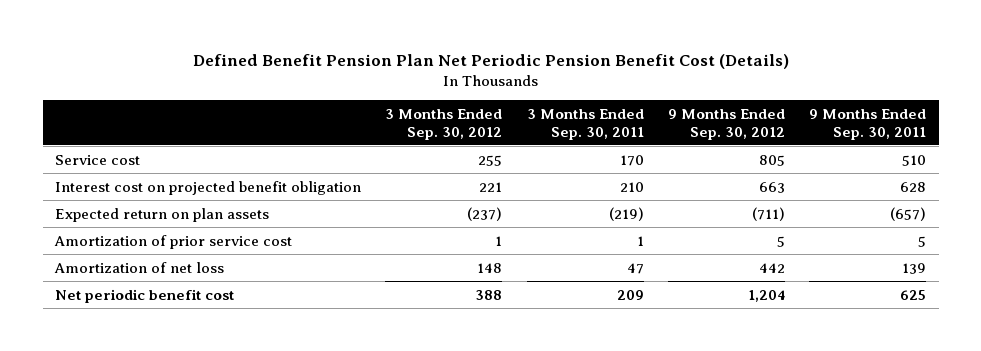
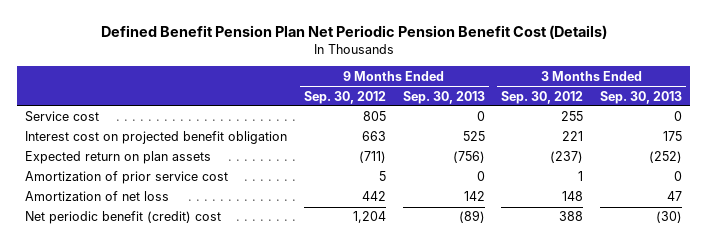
[526,108,644,140] 3 Months Ended Sep. 30, 2011 -> none
[809,108,927,140] 9 Months Ended Sep. 30, 2011 -> none
none -> [402,90,485,104] Sep. 30, 2013
none -> [600,90,683,104] Sep. 30, 2013
[54,288,234,303] Net periodic benefit cost -> [25,211,222,225] Net periodic benefit (credit) cost

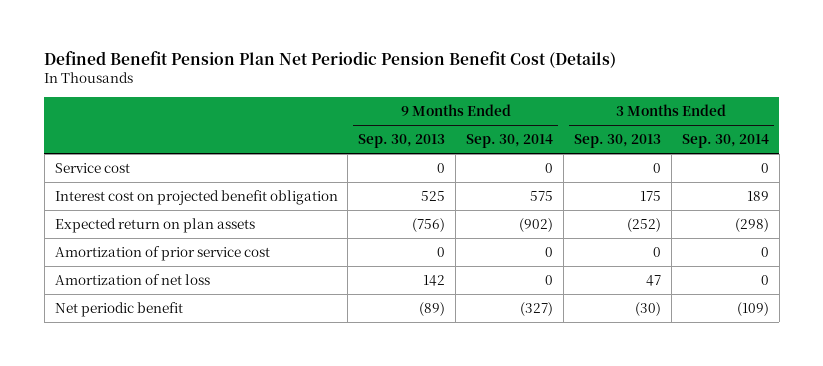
[303,90,386,104] Sep. 30, 2012 -> none
[501,90,584,104] Sep. 30, 2012 -> none
none -> [466,134,554,149] Sep. 30, 2014
none -> [681,134,769,149] Sep. 30, 2014
[25,211,222,225] Net periodic benefit (credit) cost -> [54,301,183,317] Net periodic benefit

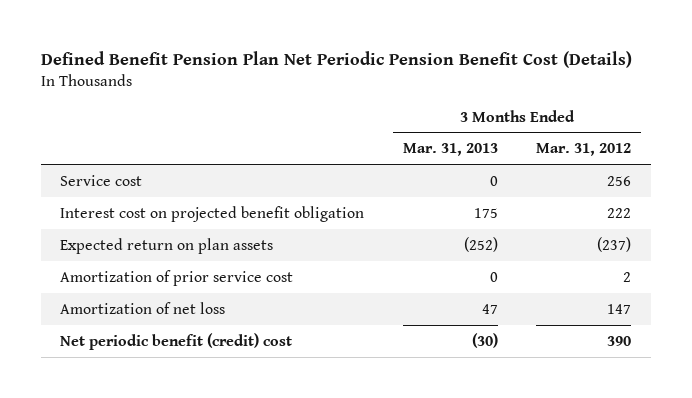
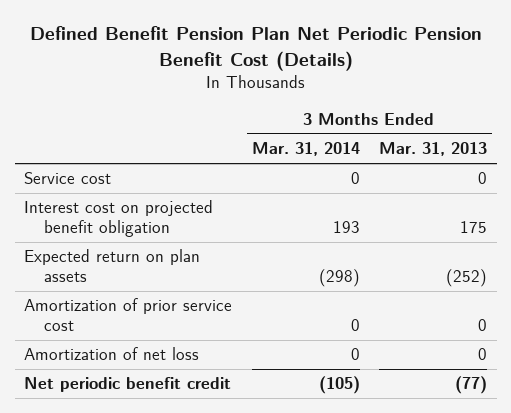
[536,143,632,157] Mar. 31, 2012 -> none
none -> [251,142,360,157] Mar. 31, 2014
[481,303,498,314] 47 -> [478,348,488,361] 0
[60,332,293,350] Net periodic benefit (credit) cost -> [24,377,232,393] Net periodic benefit credit
[471,332,498,348] (30) -> [455,376,488,395] (77)

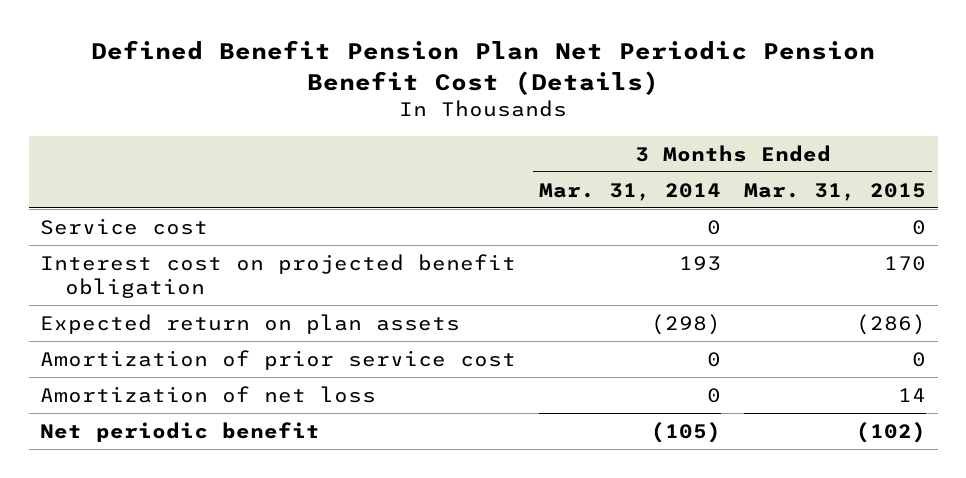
[379,142,488,157] Mar. 31, 2013 -> none
none -> [744,182,927,201] Mar. 31, 2015
[24,377,232,393] Net periodic benefit credit -> [40,421,321,442] Net periodic benefit

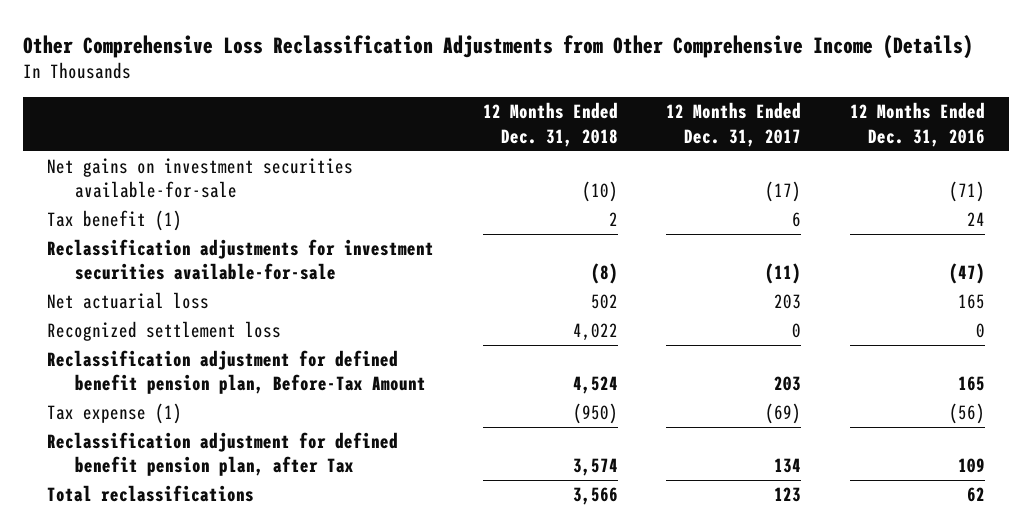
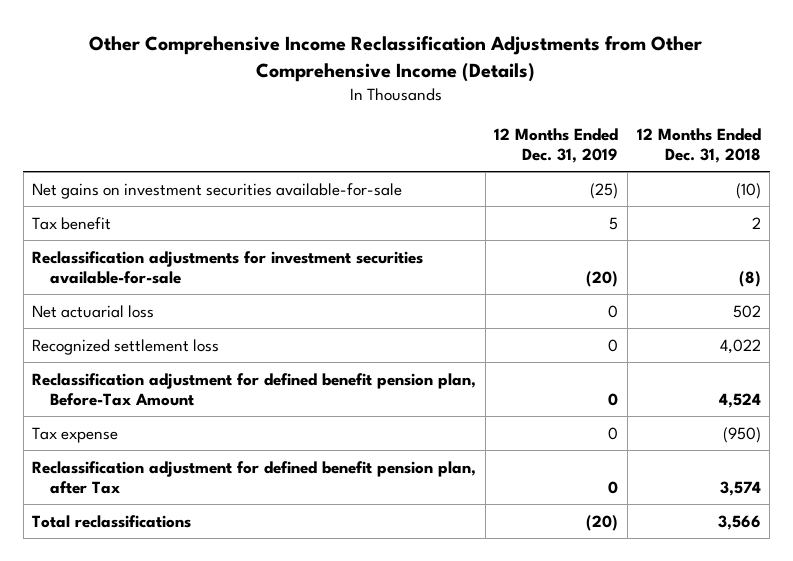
[23,34,974,59] Other Comprehensive Loss Reclassification Adjustments from Other Comprehensive Income (Details) -> [89,36,703,82] Other Comprehensive Income Reclassification Adjustments from Other Comprehensive Income (Details)
[666,102,802,147] 12 Months Ended Dec. 31, 2017 -> none
[849,102,985,147] 12 Months Ended Dec. 31, 2016 -> none
none -> [494,127,619,163] 12 Months Ended Dec. 31, 2019
[47,210,183,232] Tax benefit (1) -> [32,216,112,230] Tax benefit
[47,403,183,425] Tax expense (1) -> [32,426,119,443] Tax expense

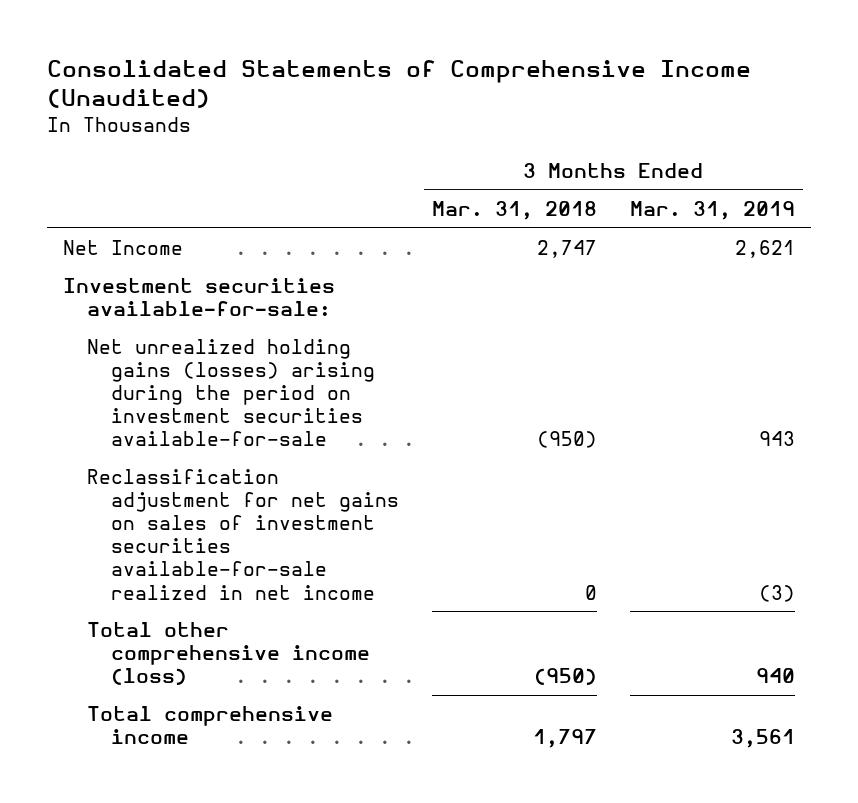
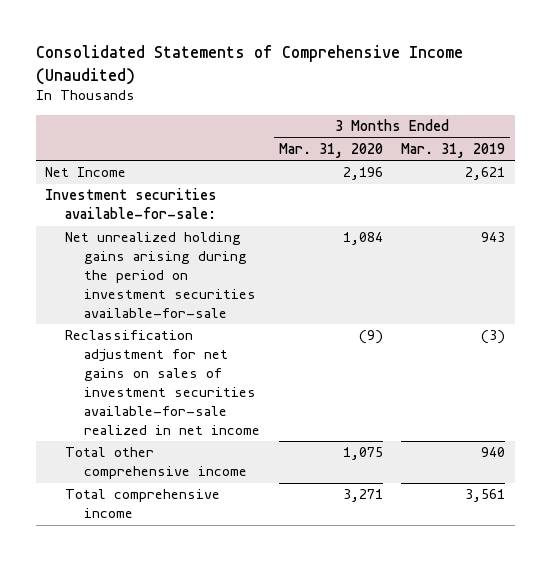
[431,200,597,220] Mar. 31, 2018 -> none
none -> [278,143,383,159] Mar. 31, 2020
[87,339,375,447] Net unrealized holding gains (losses) arising during the period on investment securities available-for-sale -> [64,232,256,318] Net unrealized holding gains arising during the period on investment securities available-for-sale
[87,622,370,686] Total other comprehensive income (loss) -> [64,447,247,480] Total other comprehensive income

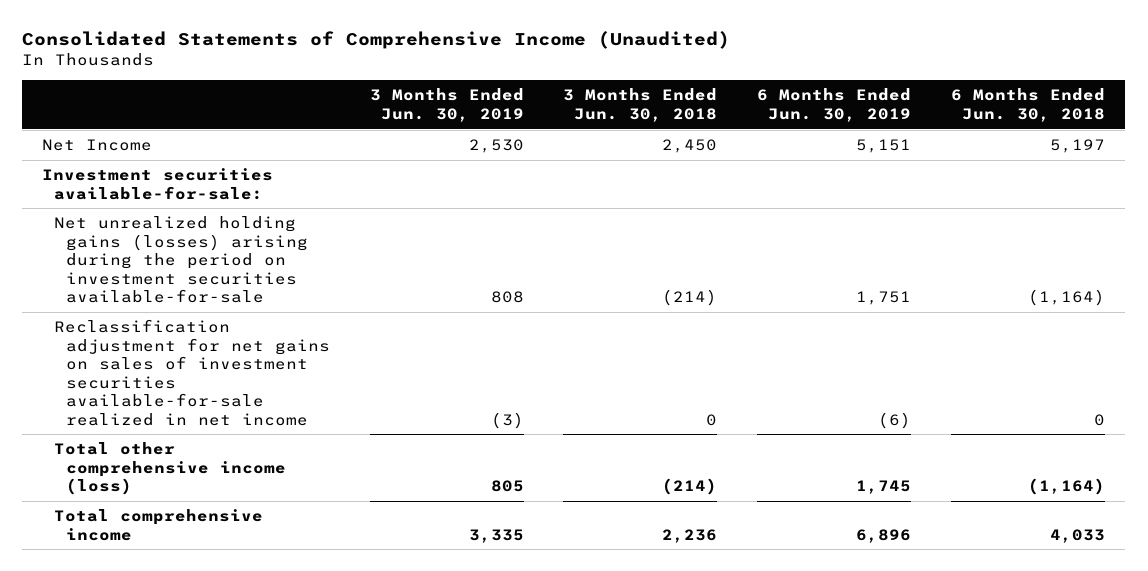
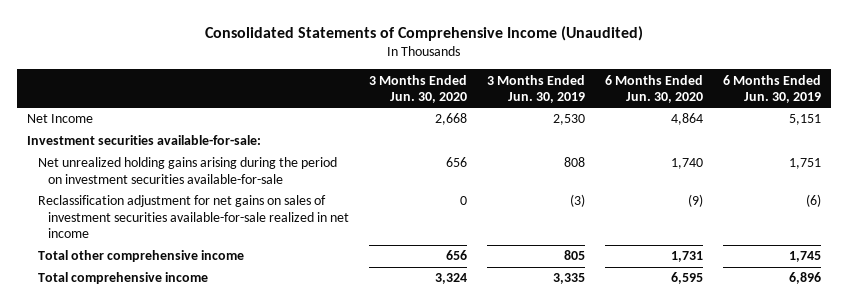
[563,88,718,122] 3 Months Ended Jun. 30, 2018 -> none
[951,88,1106,122] 6 Months Ended Jun. 30, 2018 -> none
none -> [369,74,468,103] 3 Months Ended Jun. 30, 2020
none -> [605,74,704,103] 6 Months Ended Jun. 30, 2020
[53,216,308,304] Net unrealized holding gains (losses) arising during the period on investment securities available-for-sale -> [37,157,337,184] Net unrealized holding gains arising during the period on investment securities available-for-sale
[53,442,286,496] Total other comprehensive income (loss) -> [37,250,244,263] Total other comprehensive income

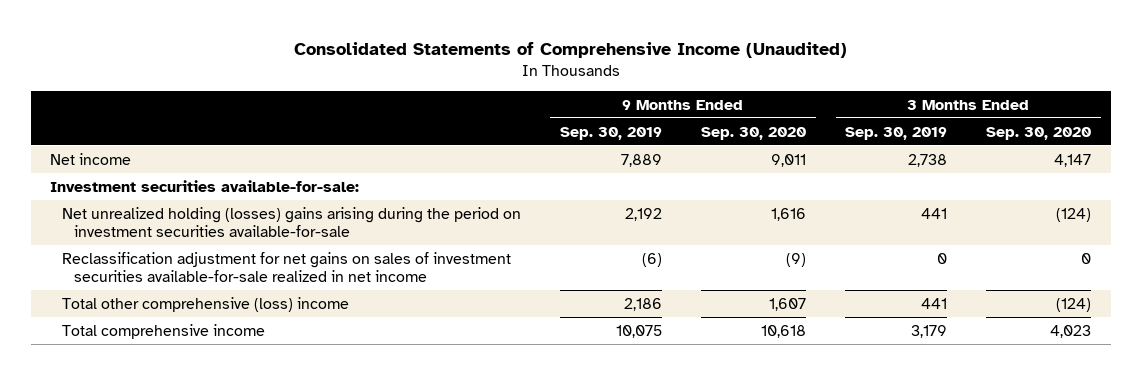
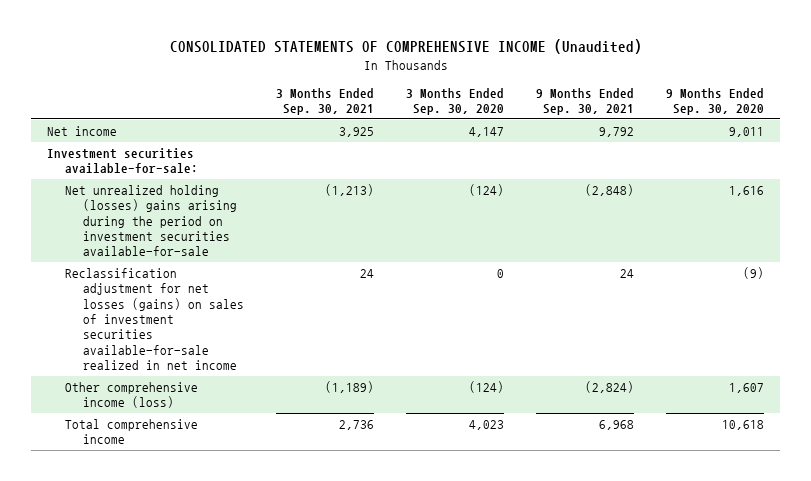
[293,41,847,58] Consolidated Statements of Comprehensive Income (Unaudited) -> [169,39,642,55] CONSOLIDATED STATEMENTS OF COMPREHENSIVE INCOME (Unaudited)
[560,126,663,140] Sep. 30, 2019 -> none
[845,126,948,140] Sep. 30, 2019 -> none
none -> [276,87,375,116] 3 Months Ended Sep. 30, 2021
none -> [536,87,635,116] 9 Months Ended Sep. 30, 2021
[62,251,512,282] Reclassification adjustment for net gains on sales of investment securities available-for-sale realized in net income -> [65,268,245,370] Reclassification adjustment for net losses (gains) on sales of investment securities available-for-sale realized in net income
[62,296,350,312] Total other comprehensive (loss) income -> [65,382,199,409] Other comprehensive income (loss)

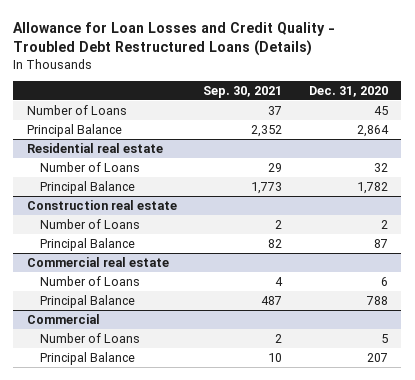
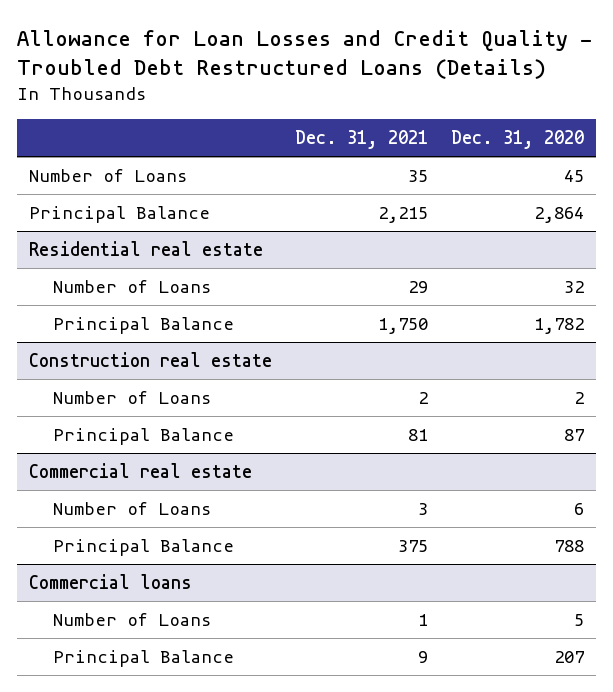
[203,85,283,98] Sep. 30, 2021 -> none
none -> [294,130,428,150] Dec. 31, 2021
[26,313,100,324] Commercial -> [28,574,192,590] Commercial loans

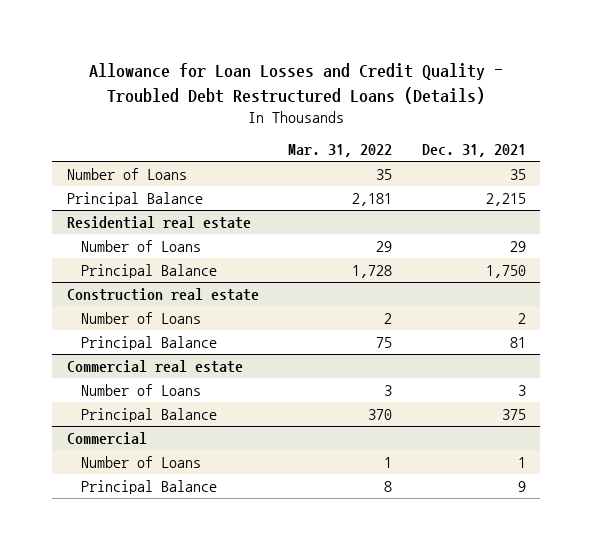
[451,130,585,150] Dec. 31, 2020 -> none
none -> [288,144,393,158] Mar. 31, 2022
[28,574,192,590] Commercial loans -> [66,431,147,445] Commercial

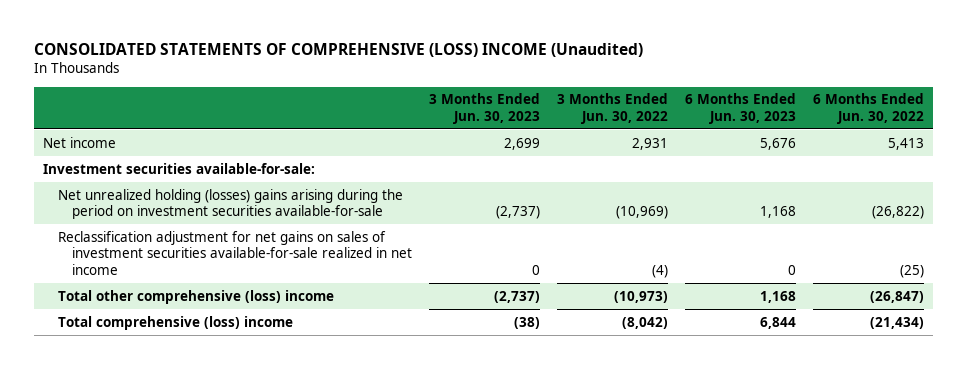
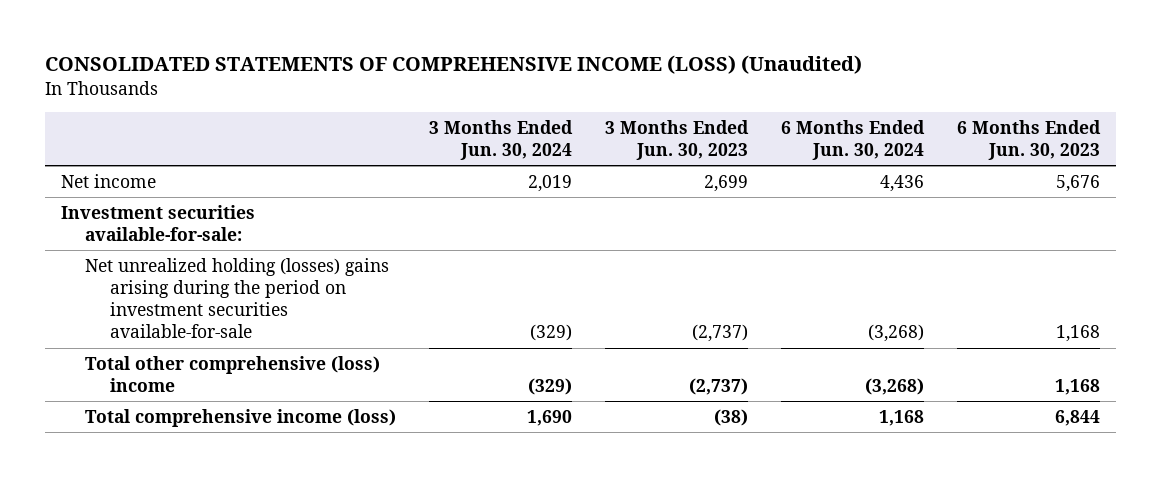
[34,43,644,58] CONSOLIDATED STATEMENTS OF COMPREHENSIVE (LOSS) INCOME (Unaudited) -> [44,55,862,75] CONSOLIDATED STATEMENTS OF COMPREHENSIVE INCOME (LOSS) (Unaudited)
[557,93,669,124] 3 Months Ended Jun. 30, 2022 -> none
[813,93,925,124] 6 Months Ended Jun. 30, 2022 -> none
none -> [429,119,574,161] 3 Months Ended Jun. 30, 2024
none -> [780,119,925,161] 6 Months Ended Jun. 30, 2024
[57,230,413,275] Reclassification adjustment for net gains on sales of investment securities available-for-sale realized in net income -> none
[57,315,293,330] Total comprehensive (loss) income -> [85,408,397,427] Total comprehensive income (loss)

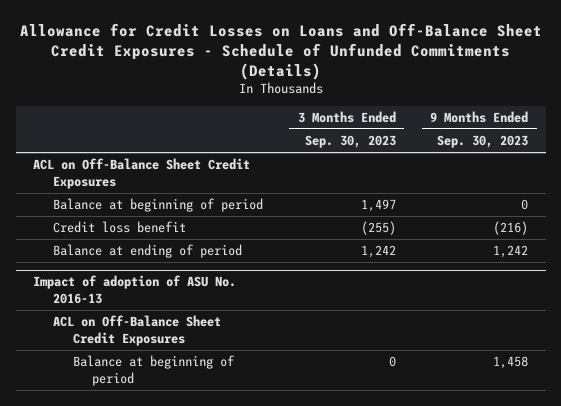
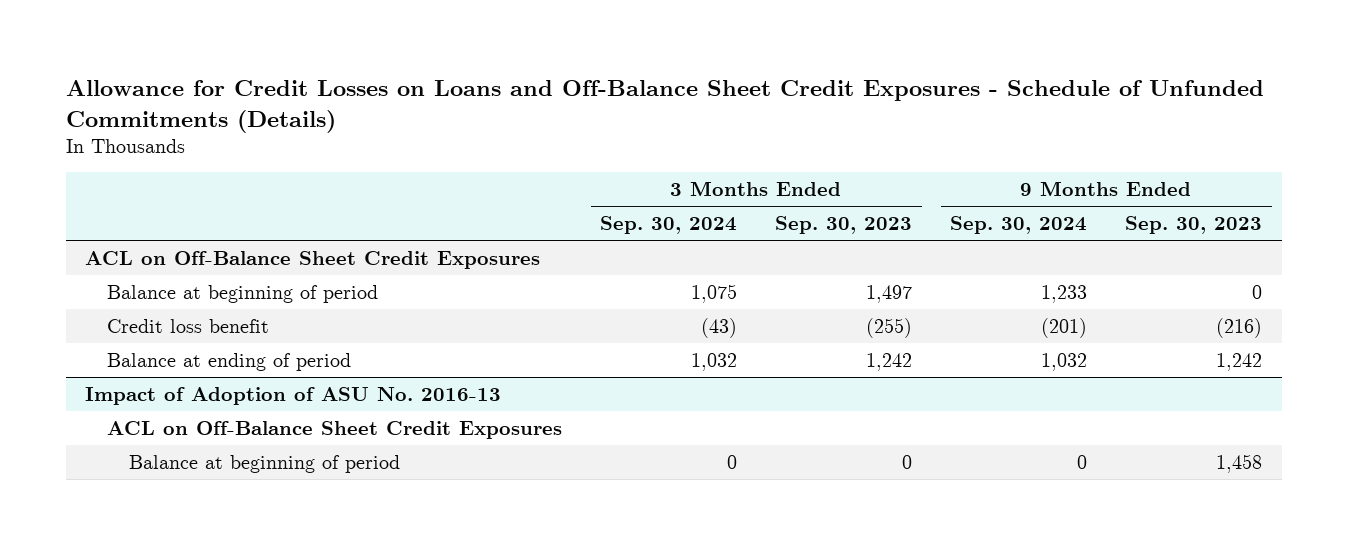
none -> [600,215,738,234] Sep. 30, 2024
none -> [950,215,1088,234] Sep. 30, 2024
[33,275,237,304] Impact of adoption of ASU No. 2016-13 -> [85,386,502,405] Impact of Adoption of ASU No. 2016-13

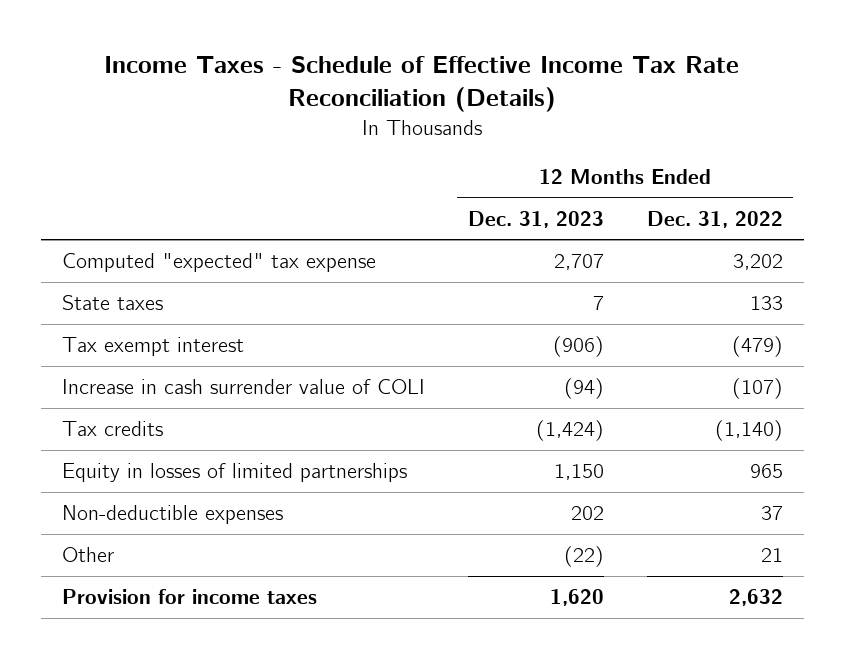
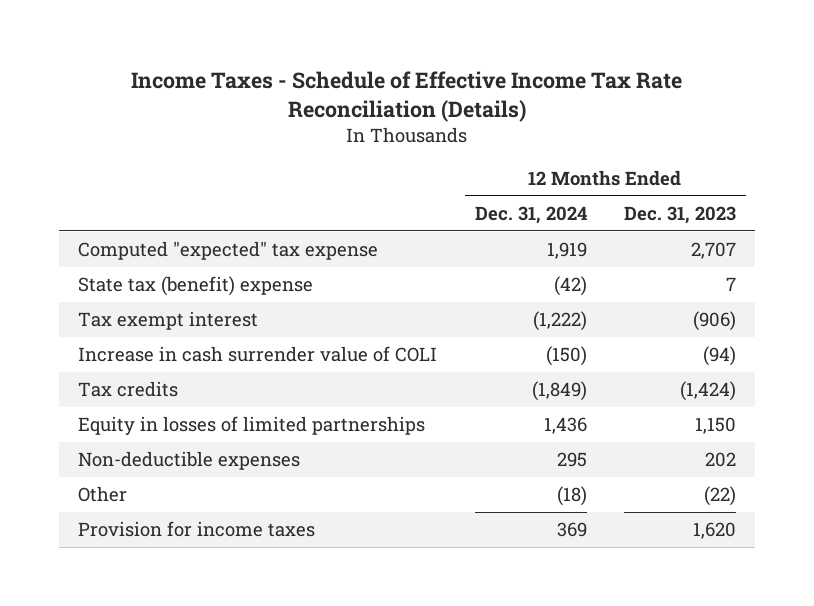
[646,210,783,228] Dec. 31, 2022 -> none
none -> [474,205,587,224] Dec. 31, 2024
[62,295,164,311] State taxes -> [77,276,313,297] State tax (benefit) expense

